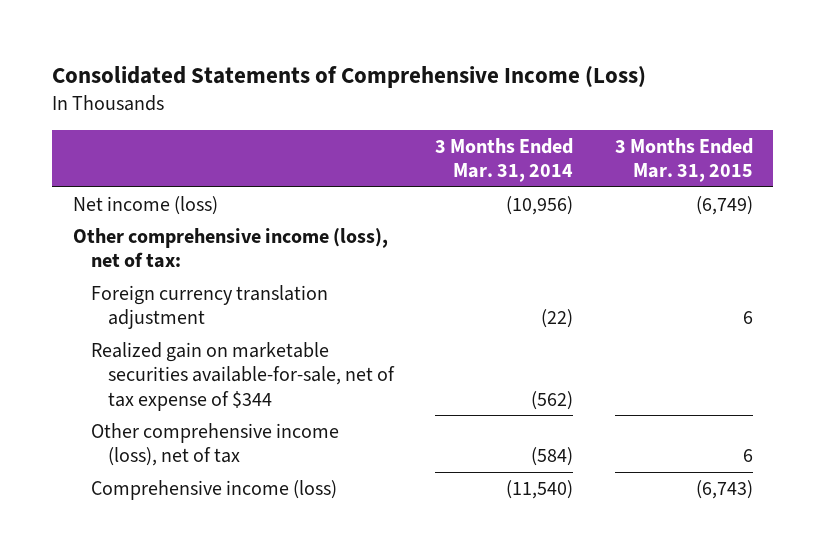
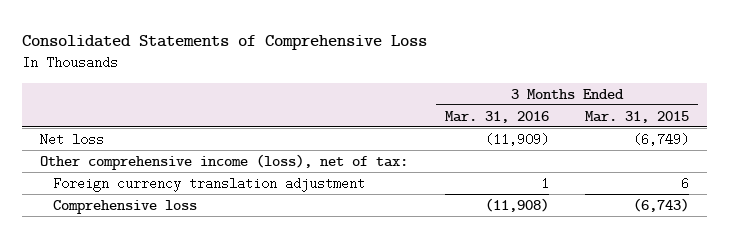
[52,66,647,89] Consolidated Statements of Comprehensive Income (Loss) -> [22,35,428,51] Consolidated Statements of Comprehensive Loss
[435,137,574,183] 3 Months Ended Mar. 31, 2014 -> none
none -> [444,110,549,123] Mar. 31, 2016
[73,195,219,215] Net income (loss) -> [40,132,105,146] Net loss
[90,341,396,411] Realized gain on marketable securities available-for-sale, net of tax expense of $344 -> none
[90,422,339,467] Other comprehensive income (loss), net of tax -> none
[90,479,337,500] Comprehensive income (loss) -> [52,199,197,214] Comprehensive loss

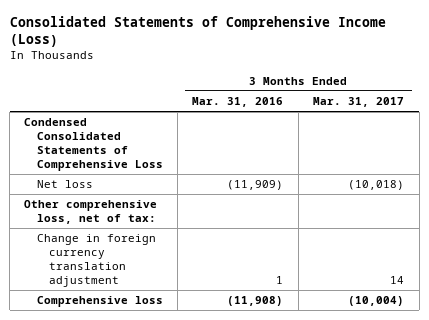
[22,35,428,51] Consolidated Statements of Comprehensive Loss -> [9,15,386,48] Consolidated Statements of Comprehensive Income (Loss)
[584,110,689,123] Mar. 31, 2015 -> none
none -> [313,97,405,108] Mar. 31, 2017
none -> [24,118,163,171] Condensed Consolidated Statements of Comprehensive Loss
[40,153,409,170] Other comprehensive income (loss), net of tax: -> [24,200,158,225] Other comprehensive loss, net of tax:
[52,176,365,192] Foreign currency translation adjustment -> [36,234,156,287] Change in foreign currency translation adjustment

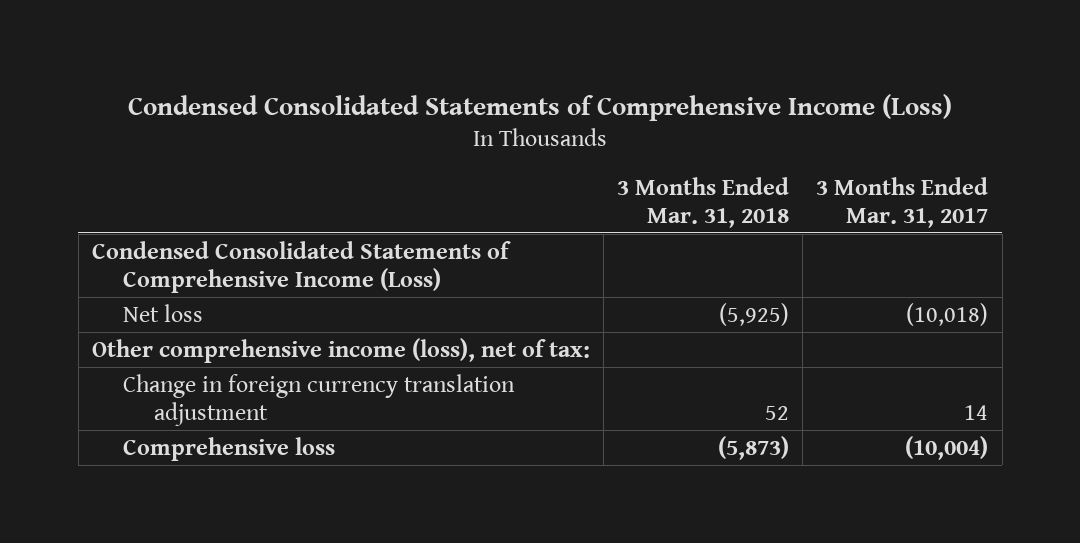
[9,15,386,48] Consolidated Statements of Comprehensive Income (Loss) -> [128,93,953,121] Condensed Consolidated Statements of Comprehensive Income (Loss)
[192,97,284,108] Mar. 31, 2016 -> none
none -> [617,176,790,228] 3 Months Ended Mar. 31, 2018
[24,118,163,171] Condensed Consolidated Statements of Comprehensive Loss -> [91,240,511,293] Condensed Consolidated Statements of Comprehensive Income (Loss)
[24,200,158,225] Other comprehensive loss, net of tax: -> [91,337,590,363] Other comprehensive income (loss), net of tax:

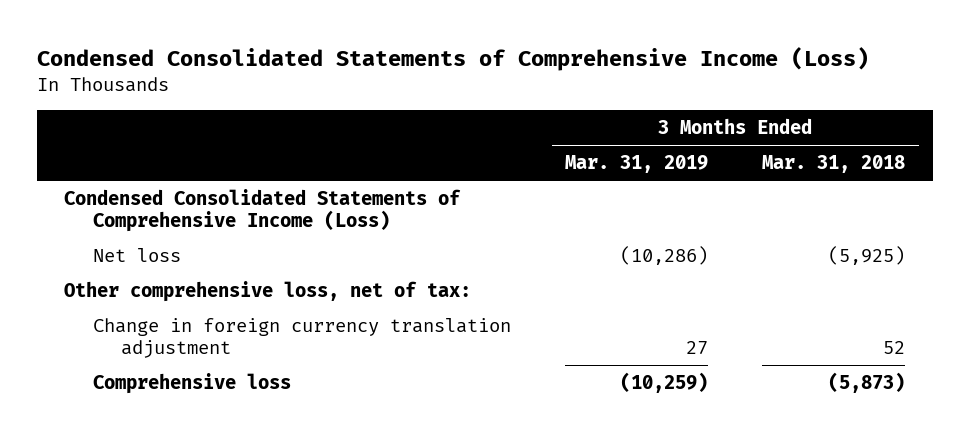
[816,176,989,228] 3 Months Ended Mar. 31, 2017 -> none
none -> [565,155,709,174] Mar. 31, 2019
[91,337,590,363] Other comprehensive income (loss), net of tax: -> [64,281,472,303] Other comprehensive loss, net of tax:

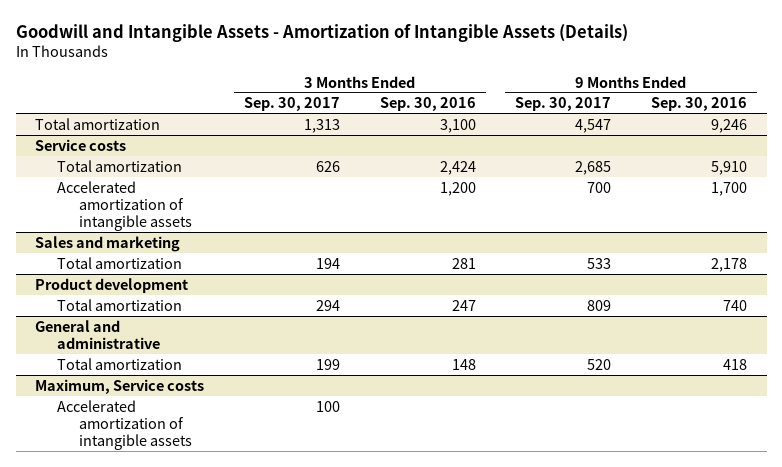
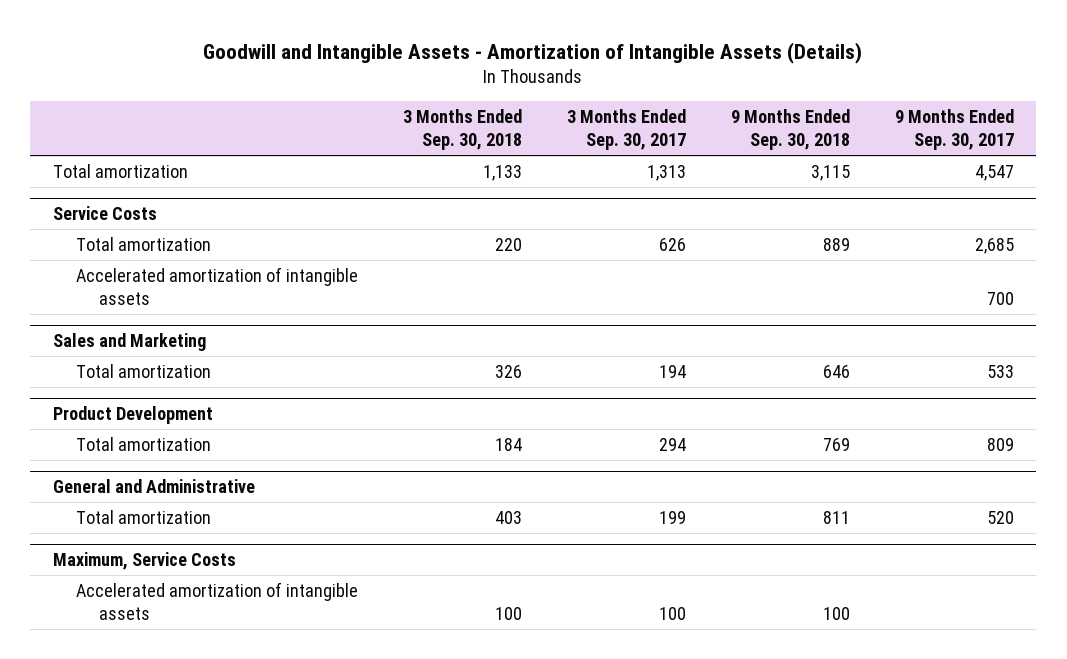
[379,97,476,112] Sep. 30, 2016 -> none
[651,97,748,112] Sep. 30, 2016 -> none
none -> [402,109,522,151] 3 Months Ended Sep. 30, 2018
none -> [730,109,850,151] 9 Months Ended Sep. 30, 2018
[35,138,127,151] Service costs -> [52,206,157,221] Service Costs
[35,235,181,252] Sales and marketing -> [52,333,206,352] Sales and Marketing
[35,277,189,293] Product development -> [52,406,213,425] Product Development
[35,319,161,349] General and administrative -> [52,479,255,494] General and Administrative
[35,378,205,394] Maximum, Service costs -> [52,552,236,571] Maximum, Service Costs

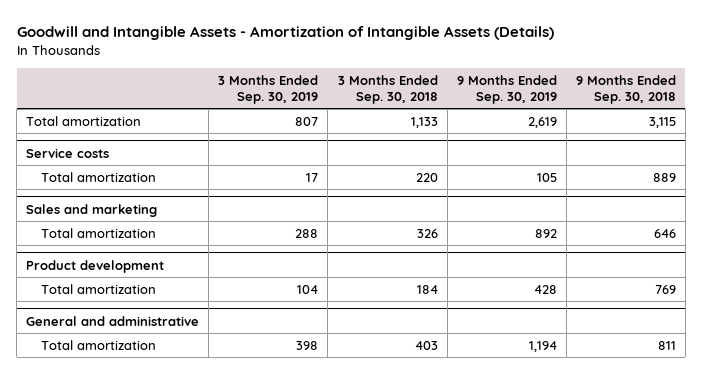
[566,109,686,151] 3 Months Ended Sep. 30, 2017 -> none
[894,109,1014,151] 9 Months Ended Sep. 30, 2017 -> none
none -> [218,74,319,104] 3 Months Ended Sep. 30, 2019
none -> [456,74,557,104] 9 Months Ended Sep. 30, 2019
[52,206,157,221] Service Costs -> [26,147,110,158] Service costs
[75,266,358,306] Accelerated amortization of intangible assets -> none
[52,333,206,352] Sales and Marketing -> [26,203,158,217] Sales and marketing
[52,406,213,425] Product Development -> [26,259,165,273] Product development
[52,479,255,494] General and Administrative -> [26,315,200,326] General and administrative
[52,552,236,571] Maximum, Service Costs -> none
[75,581,358,621] Accelerated amortization of intangible assets -> none

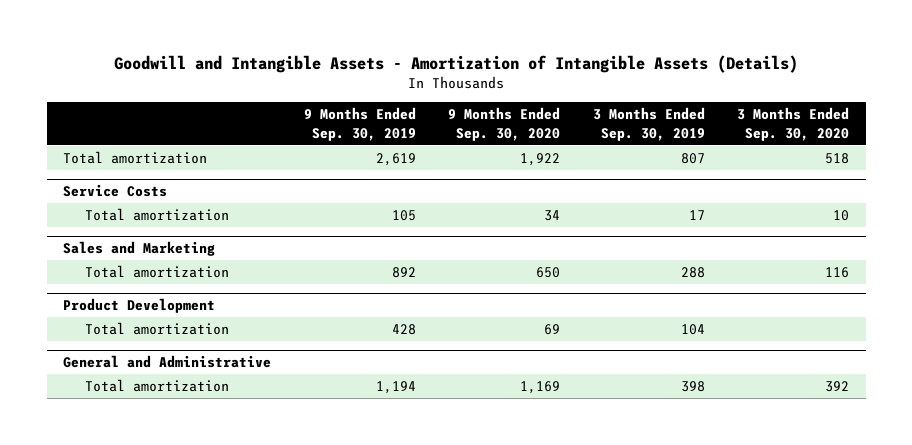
[337,74,438,104] 3 Months Ended Sep. 30, 2018 -> none
[575,74,676,104] 9 Months Ended Sep. 30, 2018 -> none
none -> [448,107,561,141] 9 Months Ended Sep. 30, 2020
none -> [737,107,850,141] 3 Months Ended Sep. 30, 2020
[26,147,110,158] Service costs -> [62,184,167,198] Service Costs
[26,203,158,217] Sales and marketing -> [62,241,215,257] Sales and Marketing
[26,259,165,273] Product development -> [62,298,215,314] Product Development
[26,315,200,326] General and administrative -> [62,355,271,369] General and Administrative

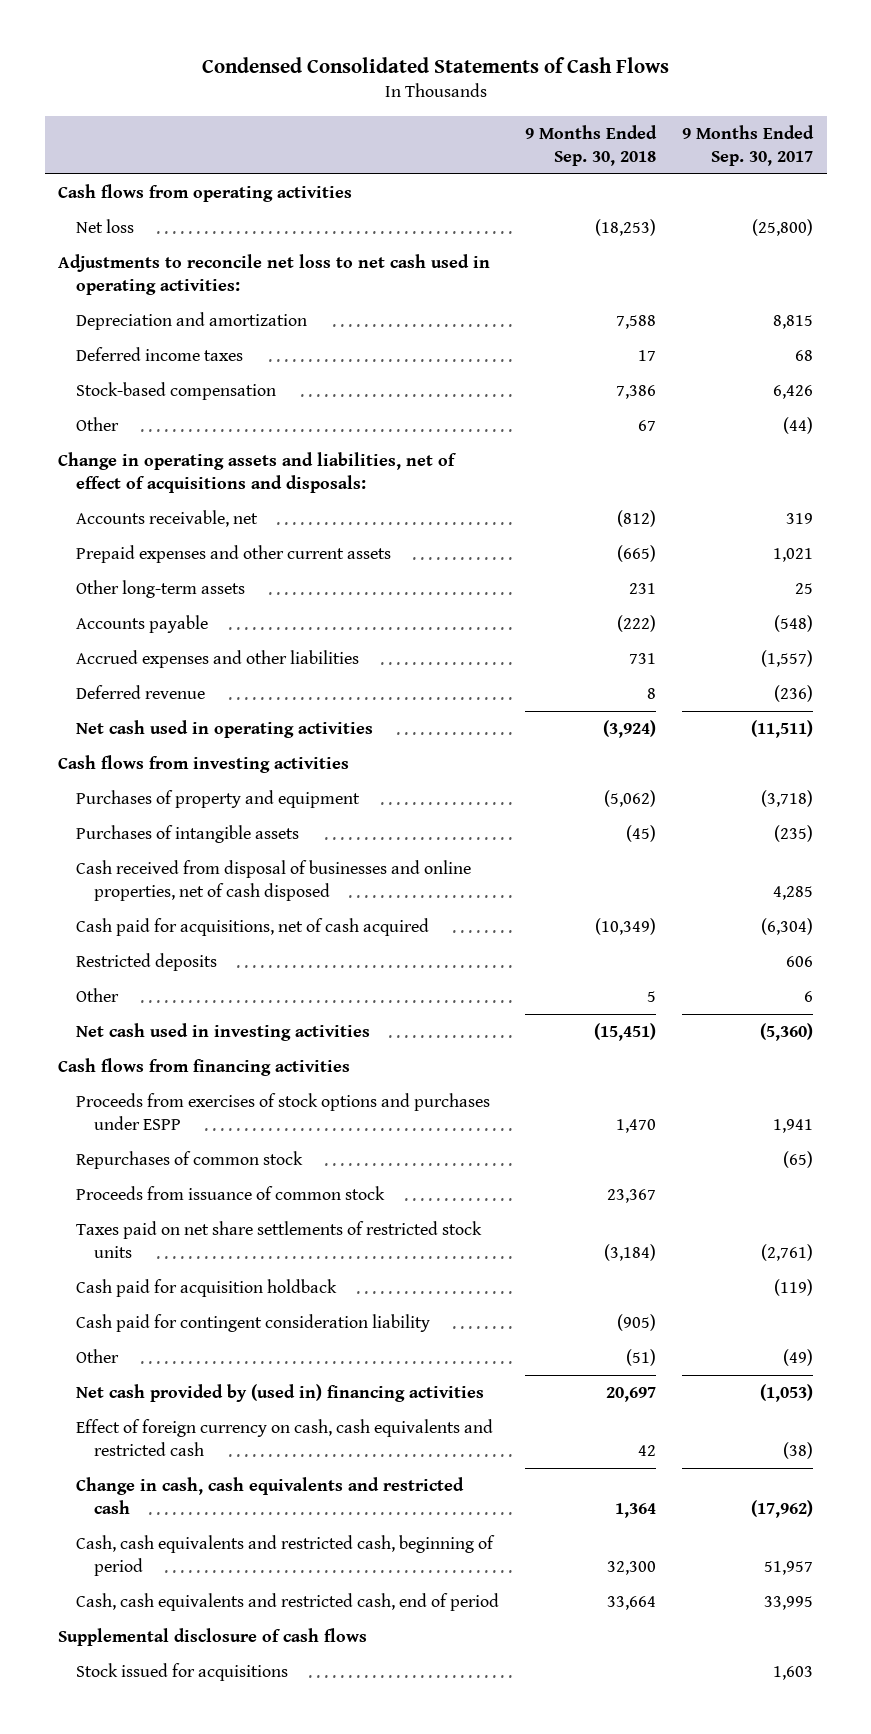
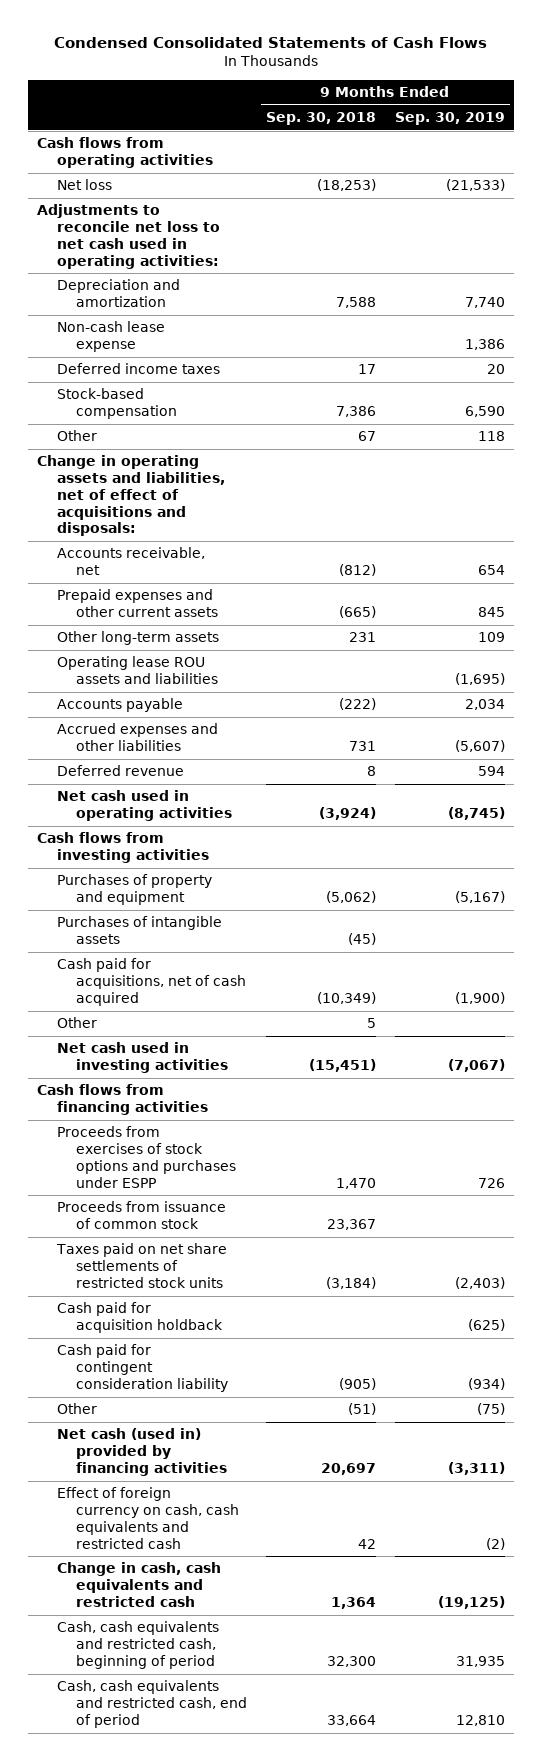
[682,124,815,166] 9 Months Ended Sep. 30, 2017 -> none
none -> [394,112,505,126] Sep. 30, 2019
none -> [56,321,165,353] Non-cash lease expense
none -> [56,656,218,685] Operating lease ROU assets and liabilities
[75,860,471,902] Cash received from disposal of businesses and online properties, net of cash disposed -> none
[75,953,217,972] Restricted deposits -> none
[75,1151,303,1170] Repurchases of common stock -> none
[75,1384,484,1403] Net cash provided by (used in) financing activities -> [56,1428,227,1476] Net cash (used in) provided by financing activities
[57,1628,367,1647] Supplemental disclosure of cash flows -> none
[75,1663,288,1682] Stock issued for acquisitions -> none

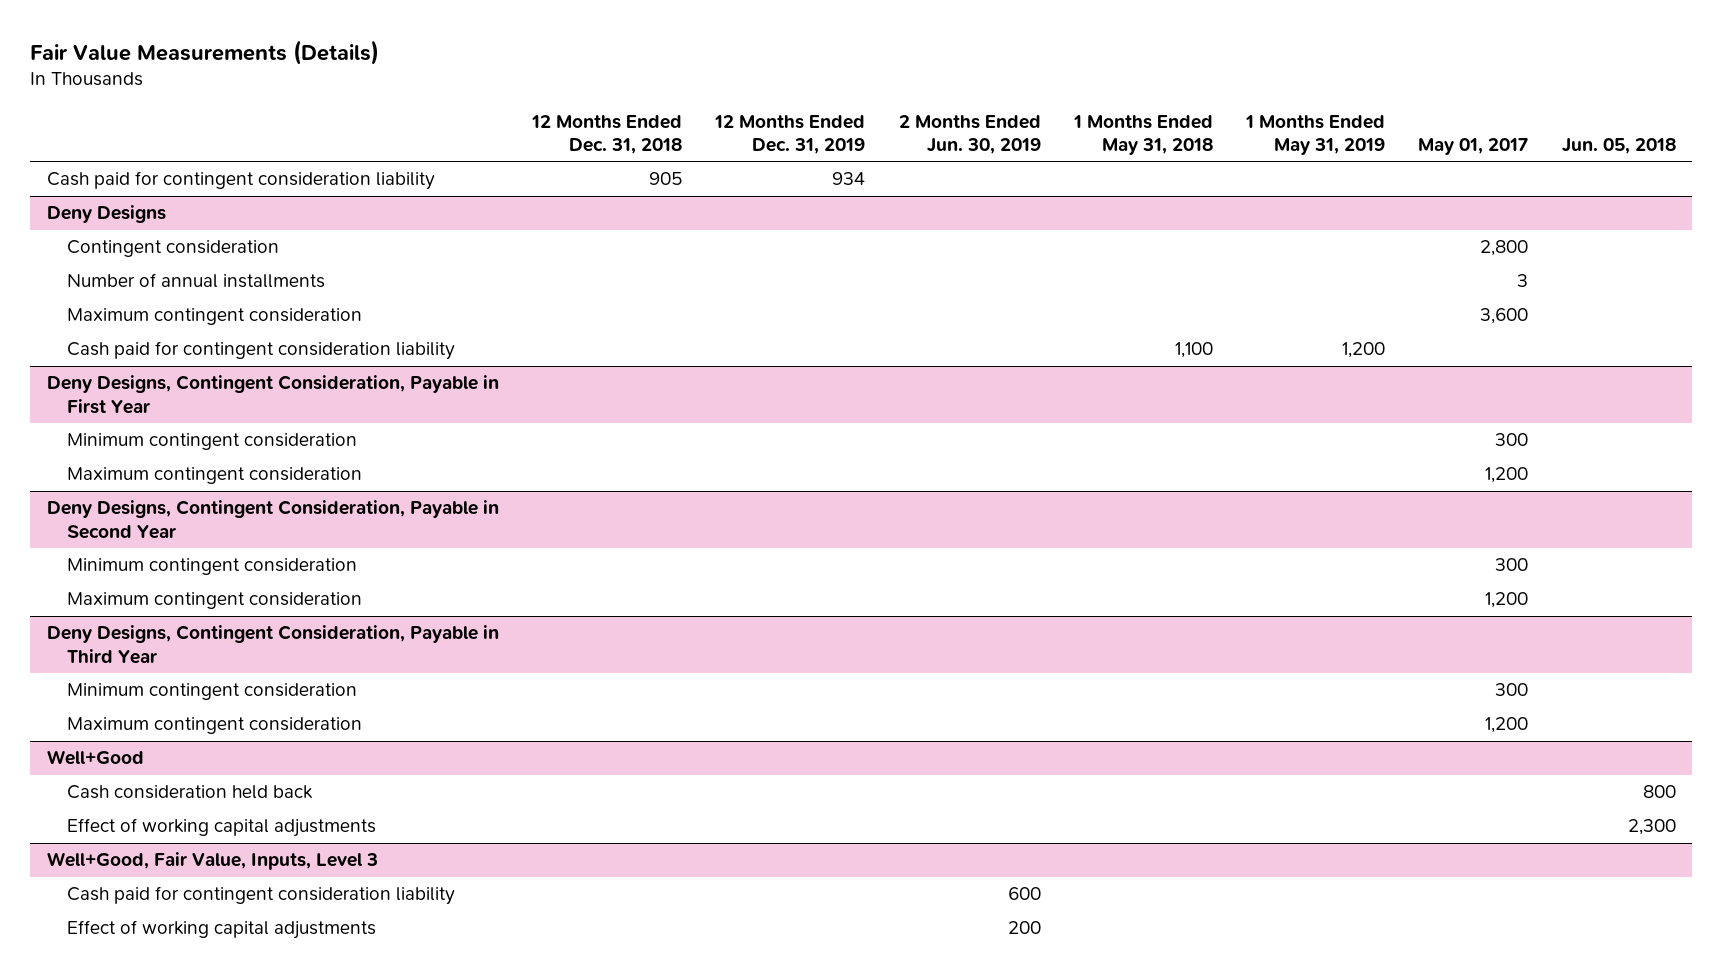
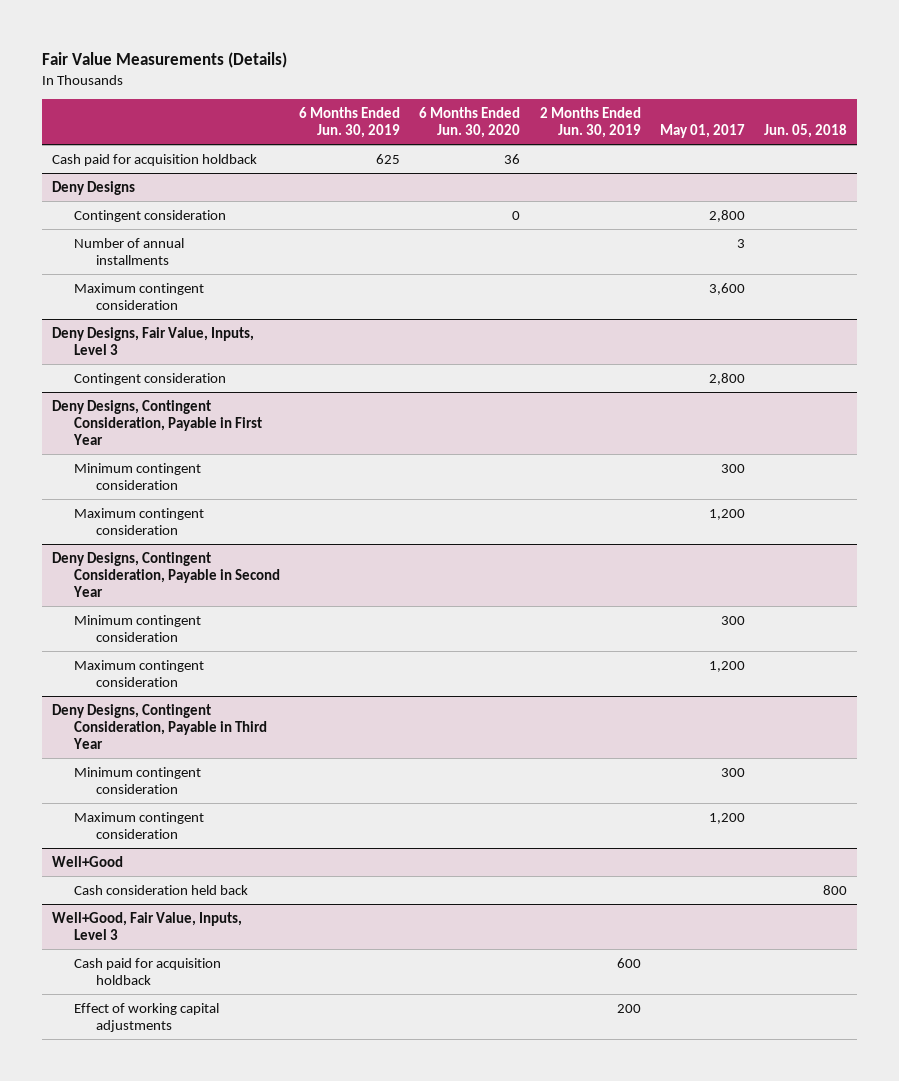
[531,114,683,155] 12 Months Ended Dec. 31, 2018 -> none
[714,114,866,155] 12 Months Ended Dec. 31, 2019 -> none
[1072,114,1213,156] 1 Months Ended May 31, 2018 -> none
[1245,114,1386,156] 1 Months Ended May 31, 2019 -> none
none -> [299,106,401,138] 6 Months Ended Jun. 30, 2019
none -> [419,106,521,138] 6 Months Ended Jun. 30, 2020
[46,171,435,191] Cash paid for contingent consideration liability -> none
none -> [51,153,257,166] Cash paid for acquisition holdback
[67,341,456,361] Cash paid for contingent consideration liability -> none
none -> [51,326,254,355] Deny Designs, Fair Value, Inputs, Level 3
none -> [73,372,226,385] Contingent consideration
[67,818,377,838] Effect of working capital adjustments -> none
[67,886,456,906] Cash paid for contingent consideration liability -> none
none -> [73,957,221,985] Cash paid for acquisition holdback

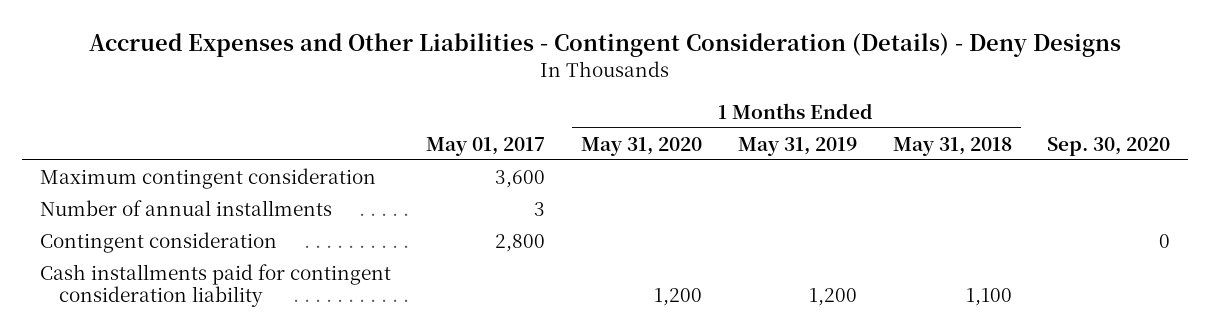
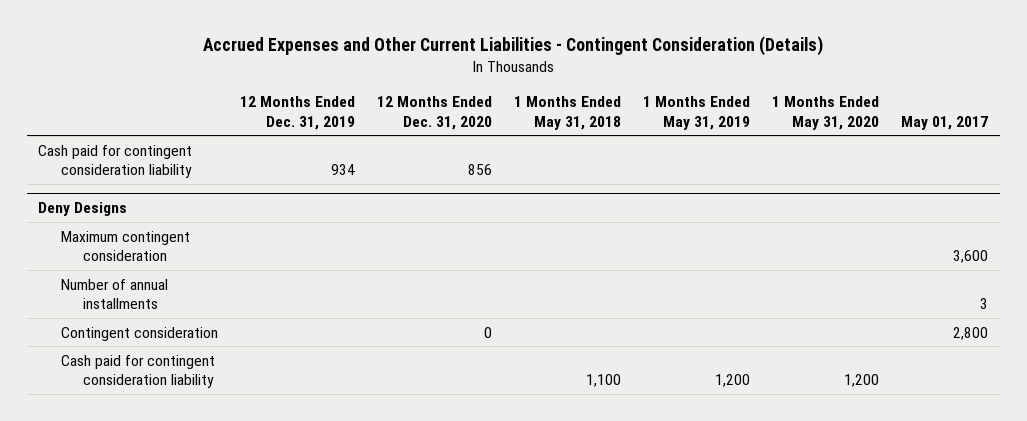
[89,33,1122,58] Accrued Expenses and Other Liabilities - Contingent Consideration (Details) - Deny Designs -> [203,36,824,57] Accrued Expenses and Other Current Liabilities - Contingent Consideration (Details)
[1047,136,1171,156] Sep. 30, 2020 -> none
none -> [239,96,355,130] 12 Months Ended Dec. 31, 2019
none -> [376,96,492,130] 12 Months Ended Dec. 31, 2020
none -> [38,144,193,179] Cash paid for contingent consideration liability
none -> [38,202,128,217] Deny Designs
[39,263,391,308] Cash installments paid for contingent consideration liability -> [60,354,215,389] Cash paid for contingent consideration liability

